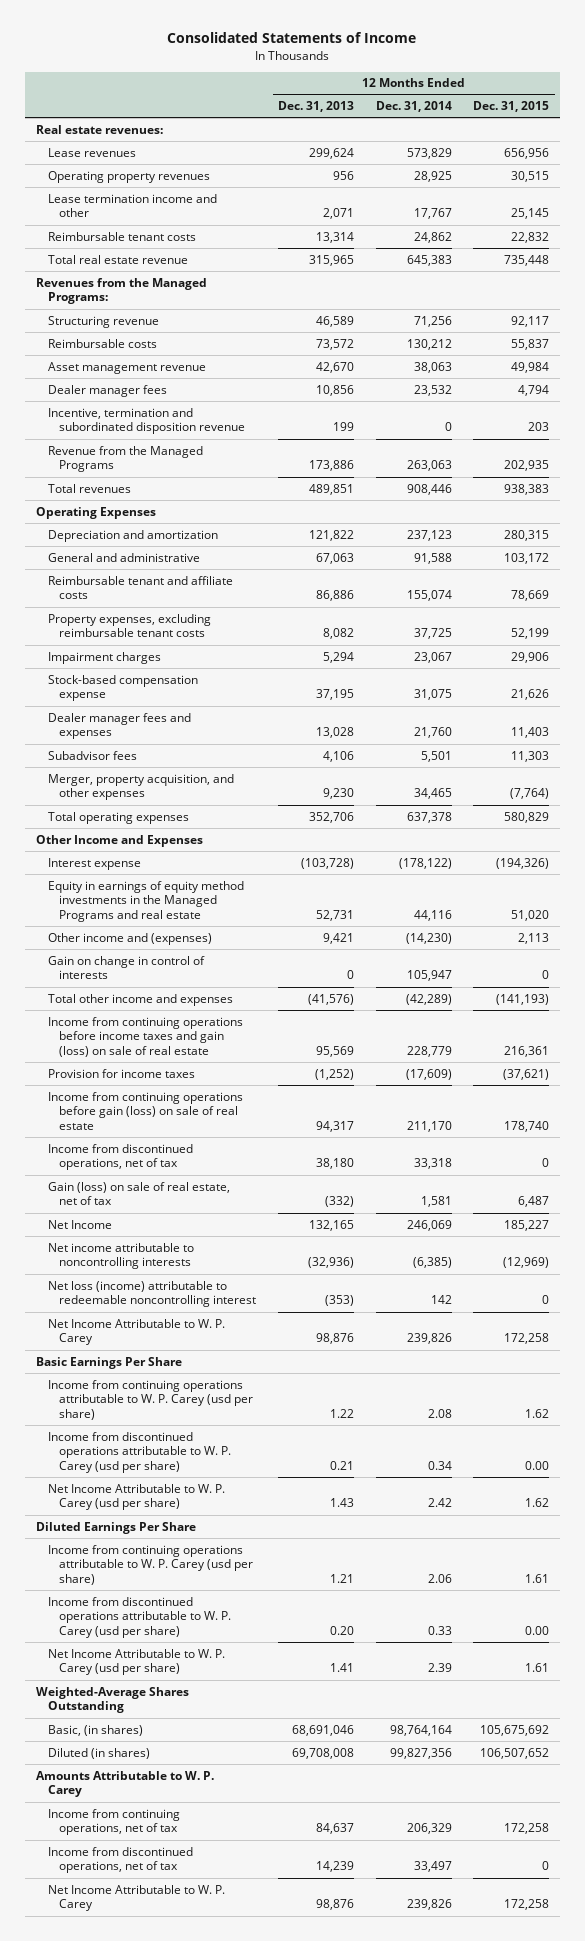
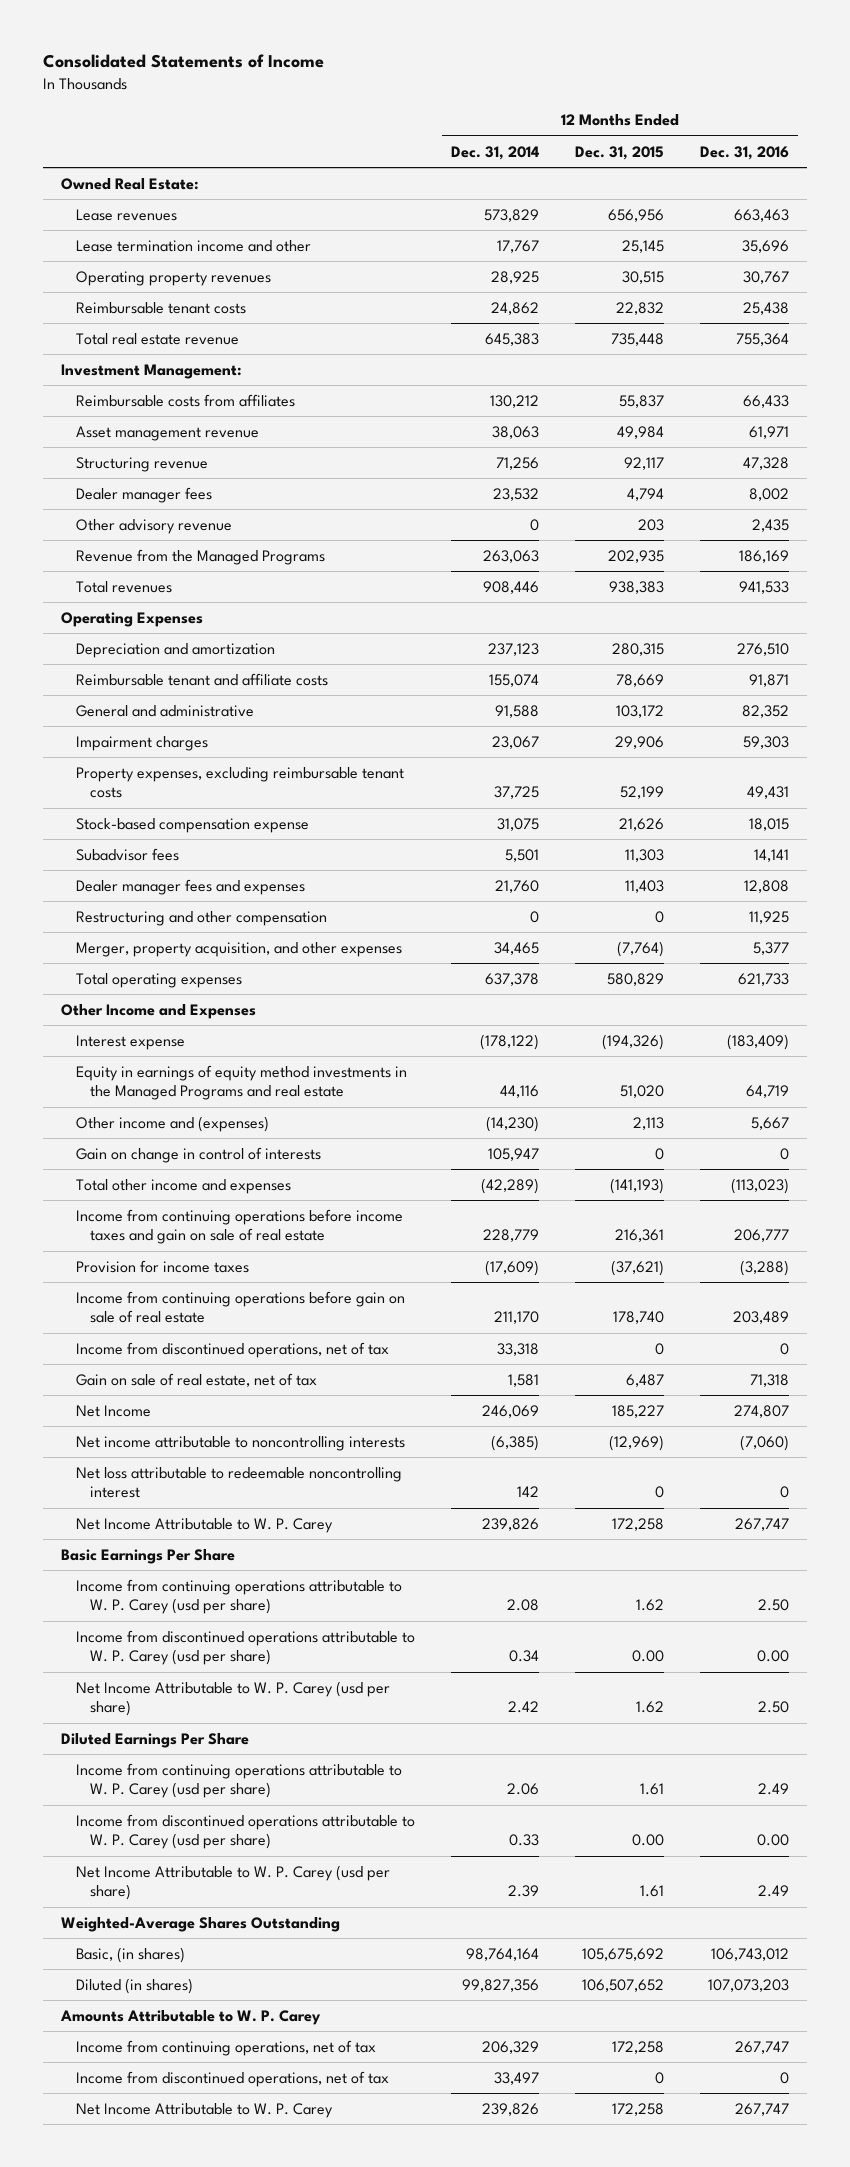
[277,101,354,113] Dec. 31, 2013 -> none
none -> [700,145,790,160] Dec. 31, 2016
[35,124,163,134] Real estate revenues: -> [60,177,199,190] Owned Real Estate:
[47,170,210,183] Operating property revenues -> [75,270,271,286] Operating property revenues
[35,277,207,305] Revenues from the Managed Programs: -> [60,363,242,379] Investment Management:
[47,338,157,348] Reimbursable costs -> [75,393,295,407] Reimbursable costs from affiliates
[47,315,159,328] Structuring revenue -> [75,456,208,472] Structuring revenue
[47,407,246,435] Incentive, termination and subordinated disposition revenue -> [75,518,232,534] Other advisory revenue
[47,552,200,562] General and administrative -> [75,704,254,717] General and administrative
[47,613,211,638] Property expenses, excluding reimbursable tenant costs -> [75,766,404,799] Property expenses, excluding reimbursable tenant costs
[47,712,191,740] Dealer manager fees and expenses -> [75,878,305,895] Dealer manager fees and expenses
none -> [75,910,327,926] Restructuring and other compensation
[47,1016,243,1058] Income from continuing operations before income taxes and gain (loss) on sale of real estate -> [75,1208,403,1245] Income from continuing operations before income taxes and gain on sale of real estate
[47,1091,243,1131] Income from continuing operations before gain (loss) on sale of real estate -> [75,1290,405,1324] Income from continuing operations before gain on sale of real estate
[47,1181,230,1206] Gain (loss) on sale of real estate, net of tax -> [75,1372,317,1387] Gain on sale of real estate, net of tax
[47,1280,257,1308] Net loss (income) attributable to redeemable noncontrolling interest -> [75,1466,402,1499] Net loss attributable to redeemable noncontrolling interest

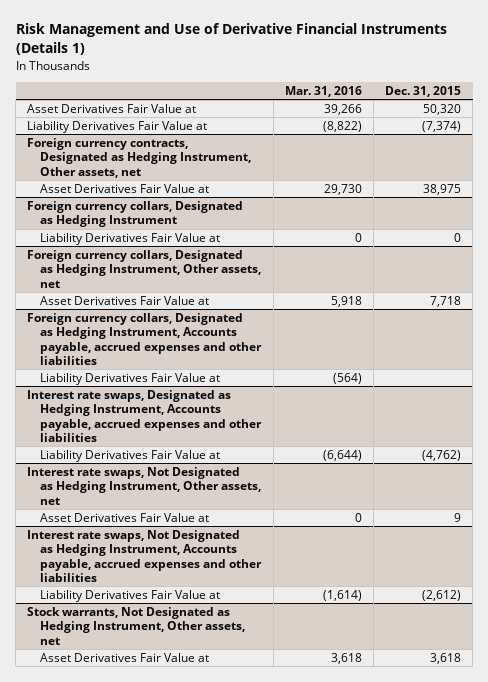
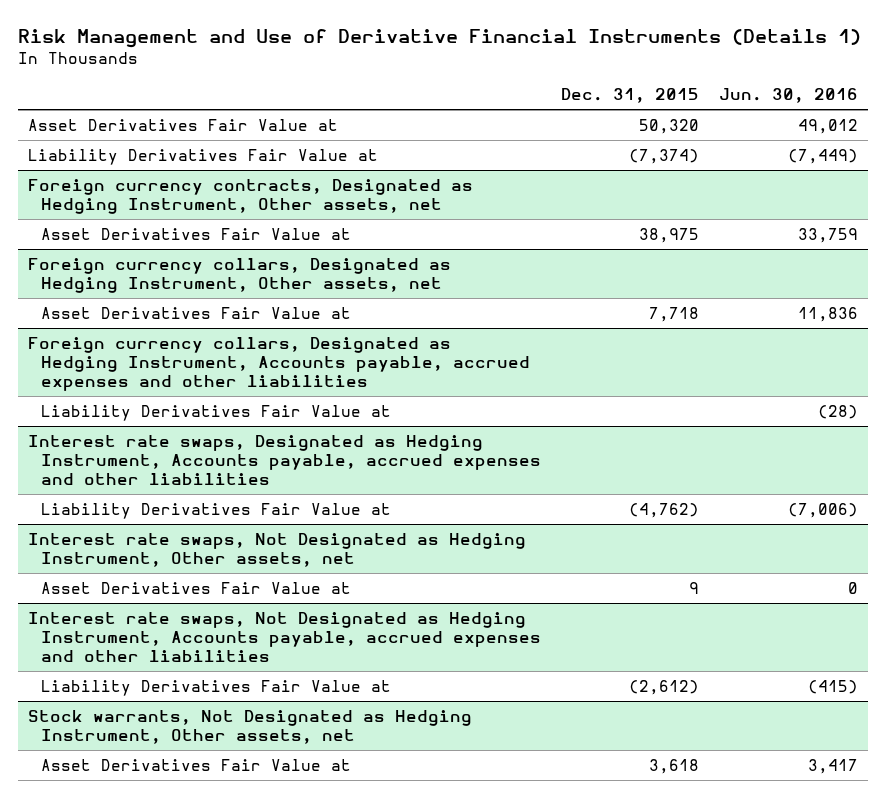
[284,85,362,97] Mar. 31, 2016 -> none
none -> [719,88,859,104] Jun. 30, 2016
[27,200,244,228] Foreign currency collars, Designated as Hedging Instrument -> none
[40,232,221,245] Liability Derivatives Fair Value at -> none

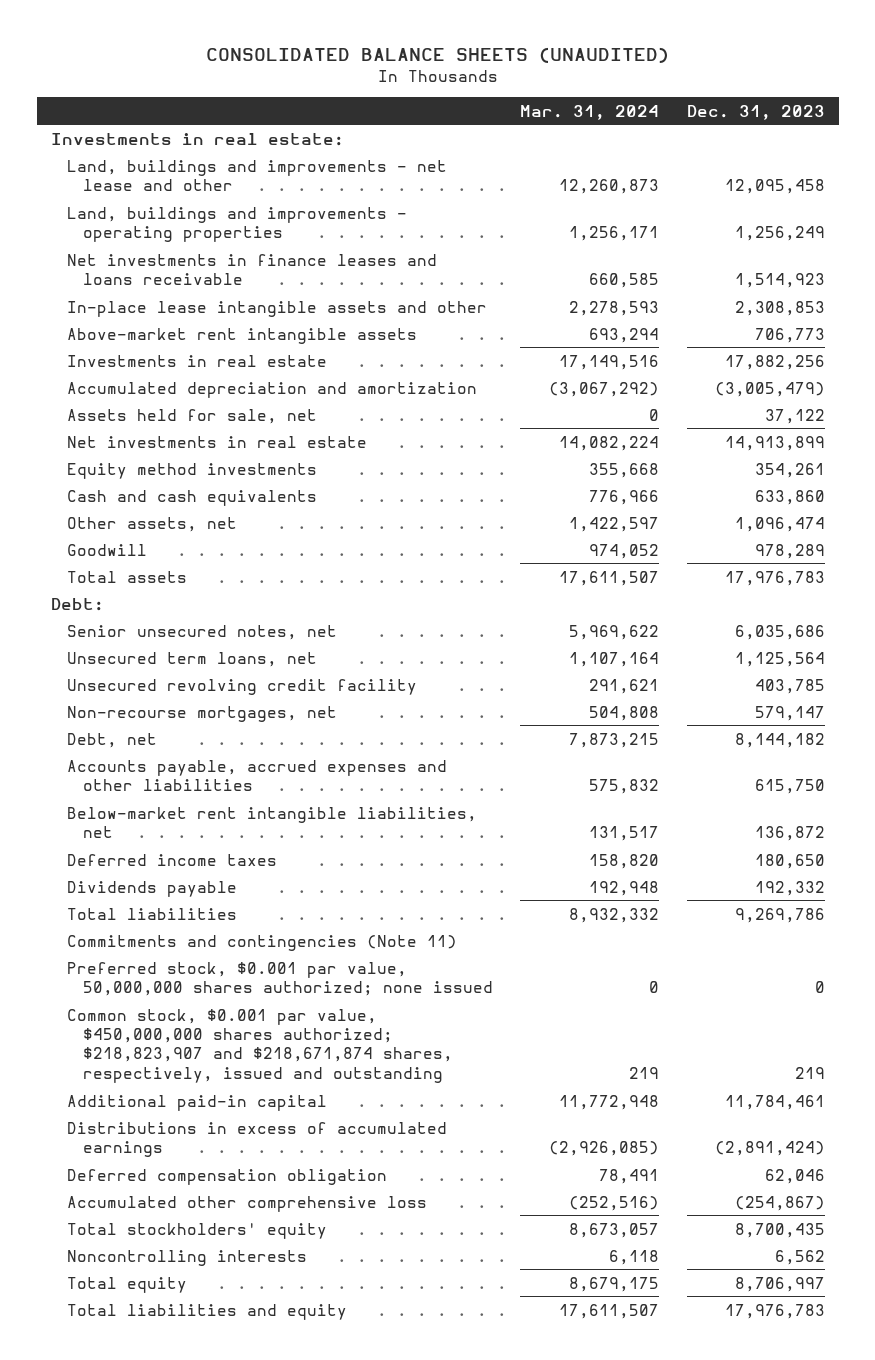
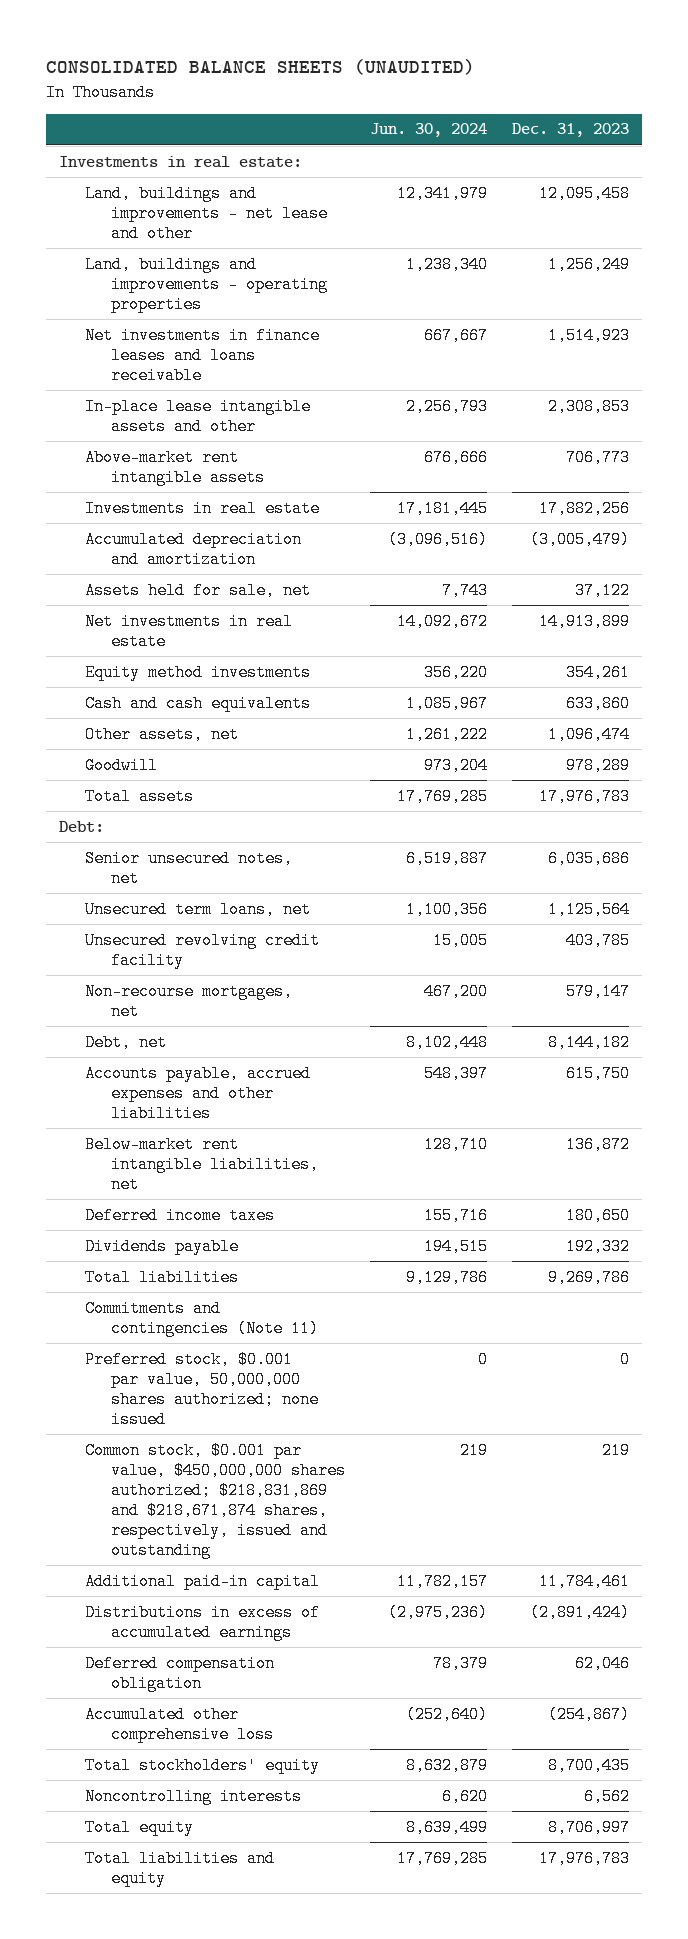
[520,104,660,120] Mar. 31, 2024 -> none
none -> [370,123,488,138] Jun. 30, 2024
[66,1008,453,1083] Common stock, $0.001 par value, $450,000,000 shares authorized; $218,823,907 and $218,671,874 shares, respectively, issued and outstanding -> [84,1441,346,1559] Common stock, $0.001 par value, $450,000,000 shares authorized; $218,831,869 and $218,671,874 shares, respectively, issued and outstanding

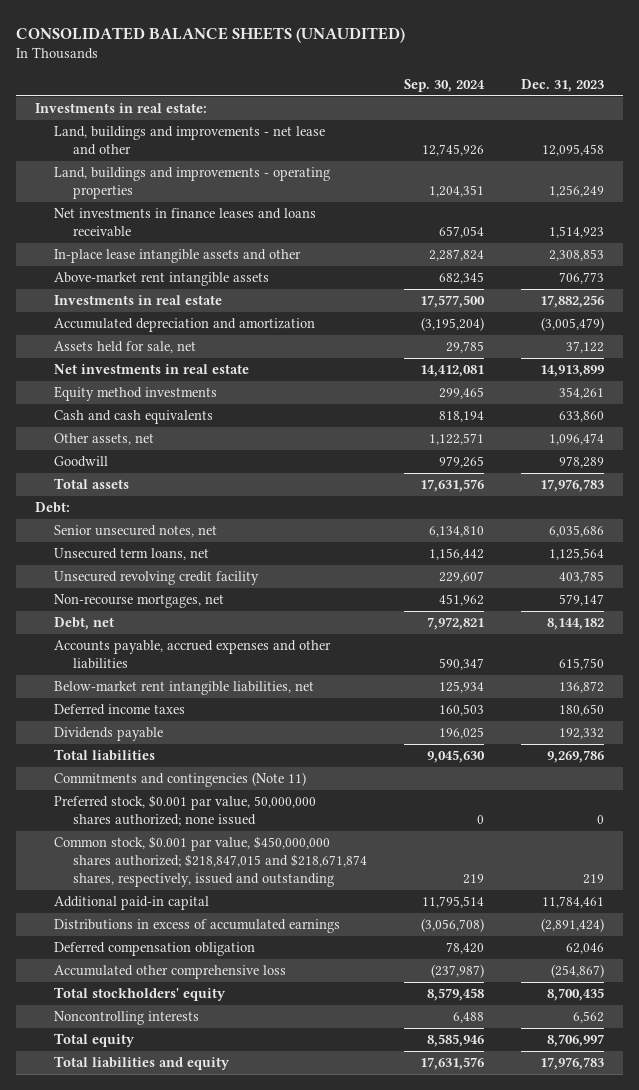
[370,123,488,138] Jun. 30, 2024 -> none
none -> [404,78,486,92] Sep. 30, 2024
[84,1441,346,1559] Common stock, $0.001 par value, $450,000,000 shares authorized; $218,831,869 and $218,671,874 shares, respectively, issued and outstanding -> [53,836,368,888] Common stock, $0.001 par value, $450,000,000 shares authorized; $218,847,015 and $218,671,874 shares, respectively, issued and outstanding

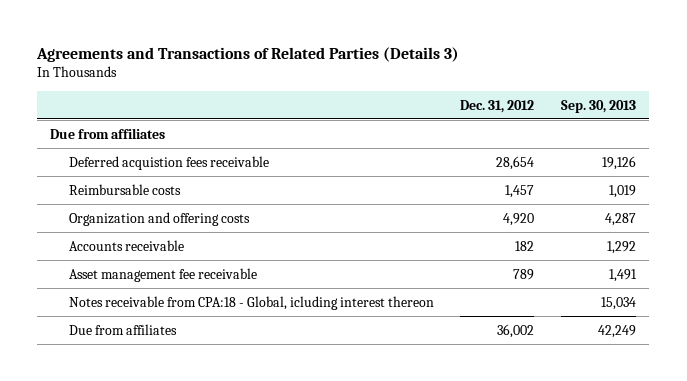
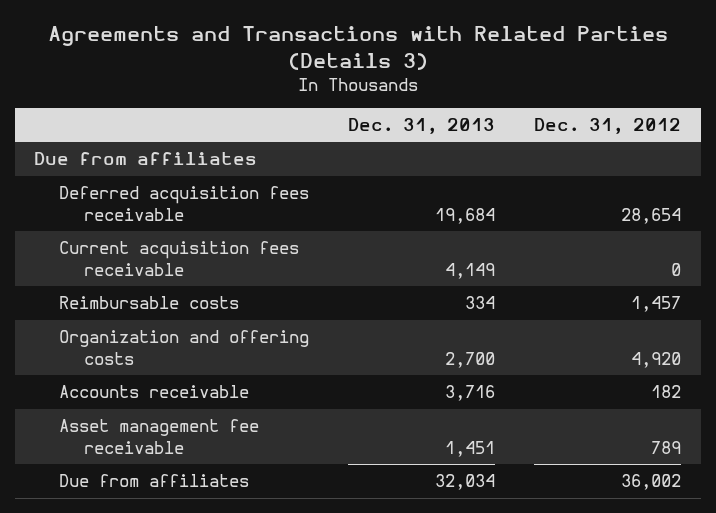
[36,46,460,62] Agreements and Transactions of Related Parties (Details 3) -> [47,26,668,70] Agreements and Transactions with Related Parties (Details 3)
[561,99,637,113] Sep. 30, 2013 -> none
none -> [348,117,496,134] Dec. 31, 2013
[68,155,269,170] Deferred acquistion fees receivable -> [59,186,310,221] Deferred acquisition fees receivable
none -> [59,241,300,276] Current acquisition fees receivable
[68,295,434,310] Notes receivable from CPA:18 - Global, icluding interest thereon -> none

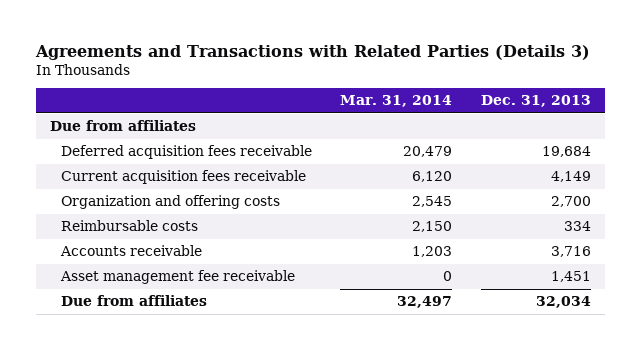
[534,117,682,134] Dec. 31, 2012 -> none
none -> [340,95,453,108] Mar. 31, 2014
[59,296,240,310] Reimbursable costs -> [60,220,198,232] Reimbursable costs

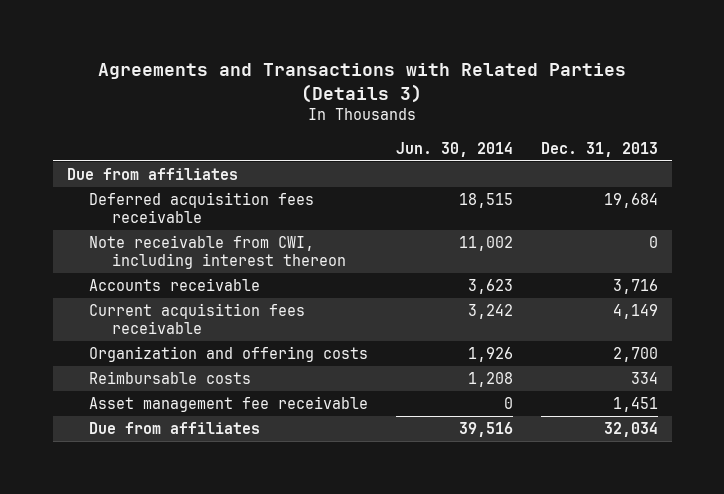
[340,95,453,108] Mar. 31, 2014 -> none
none -> [396,141,514,157] Jun. 30, 2014
none -> [89,235,347,270] Note receivable from CWI, including interest thereon
[59,245,202,257] Accounts receivable -> [89,278,261,292] Accounts receivable

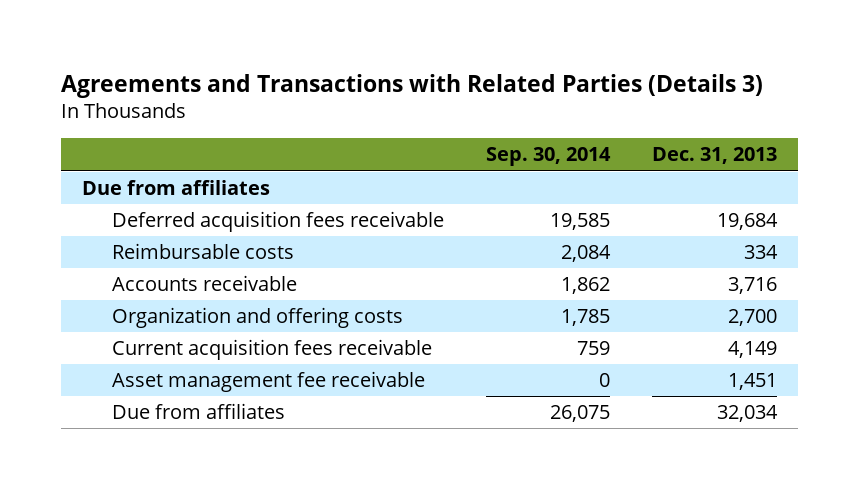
[396,141,514,157] Jun. 30, 2014 -> none
none -> [486,147,612,167] Sep. 30, 2014
[89,235,347,270] Note receivable from CWI, including interest thereon -> none
[89,371,252,385] Reimbursable costs -> [112,243,295,260] Reimbursable costs
[89,303,306,335] Current acquisition fees receivable -> [112,339,433,361] Current acquisition fees receivable

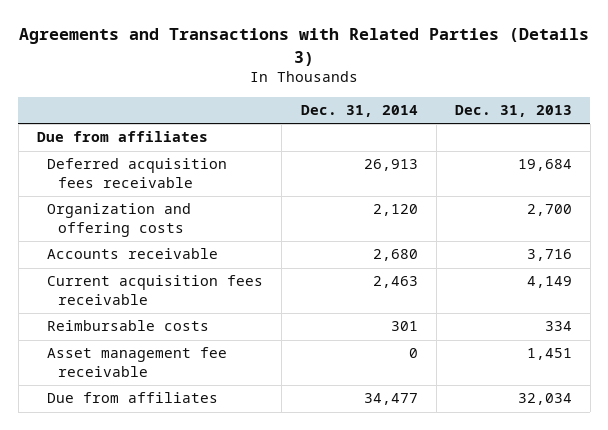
[486,147,612,167] Sep. 30, 2014 -> none
none -> [300,105,418,118] Dec. 31, 2014
[112,275,298,292] Accounts receivable -> [47,248,219,260] Accounts receivable
[112,243,295,260] Reimbursable costs -> [47,320,210,332] Reimbursable costs

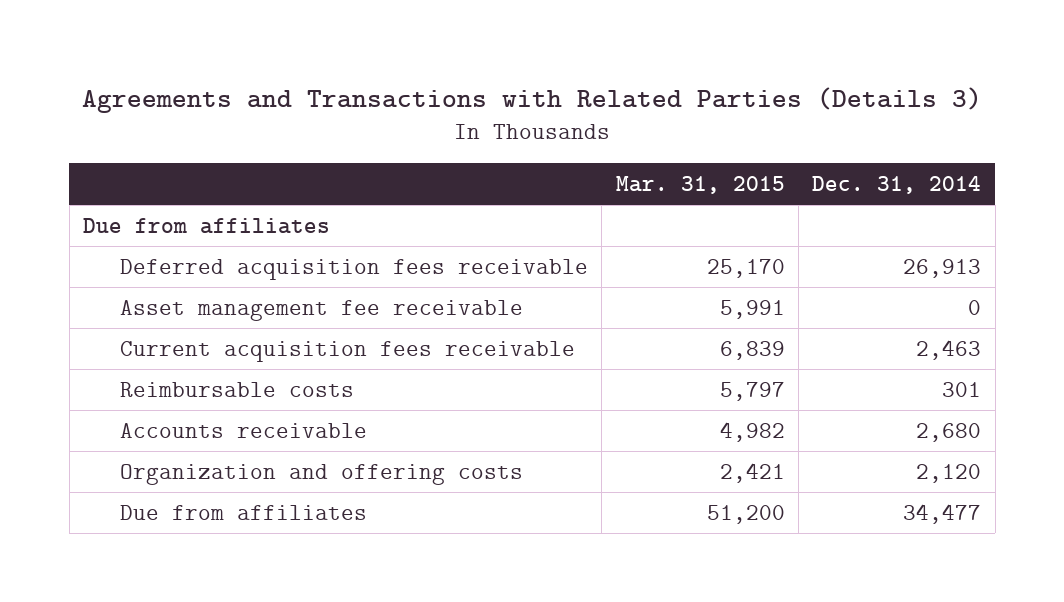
[454,105,572,118] Dec. 31, 2013 -> none
none -> [615,176,785,195] Mar. 31, 2015
[47,347,228,377] Asset management fee receivable -> [120,299,524,321] Asset management fee receivable
[47,248,219,260] Accounts receivable -> [120,422,368,438] Accounts receivable
[47,203,192,237] Organization and offering costs -> [120,463,524,485] Organization and offering costs

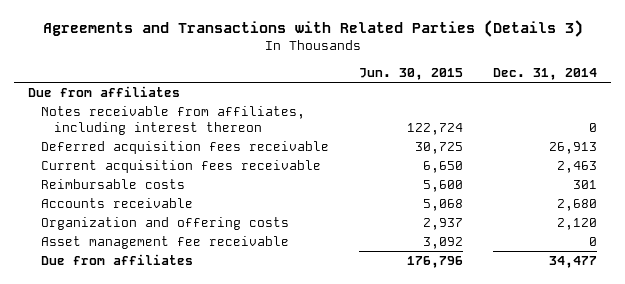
[615,176,785,195] Mar. 31, 2015 -> none
none -> [358,68,463,81] Jun. 30, 2015
none -> [41,106,306,135] Notes receivable from affiliates, including interest thereon
[120,299,524,321] Asset management fee receivable -> [41,236,290,250] Asset management fee receivable

